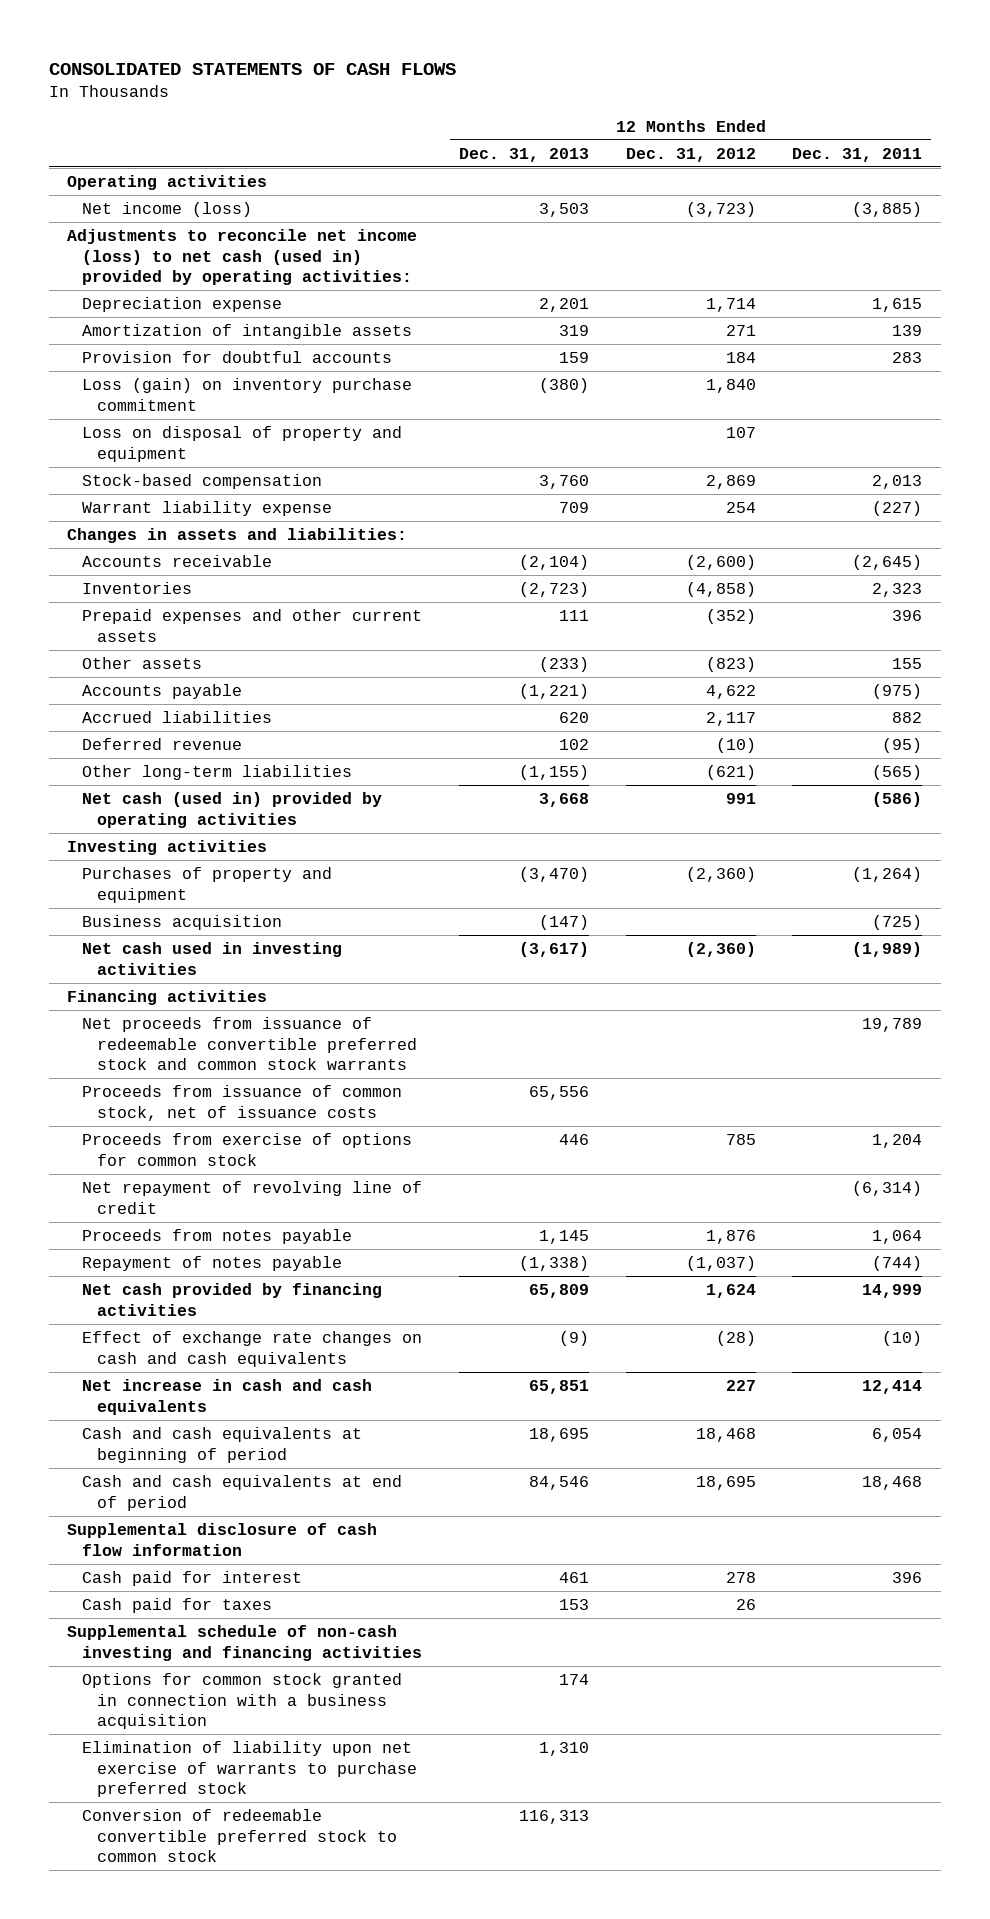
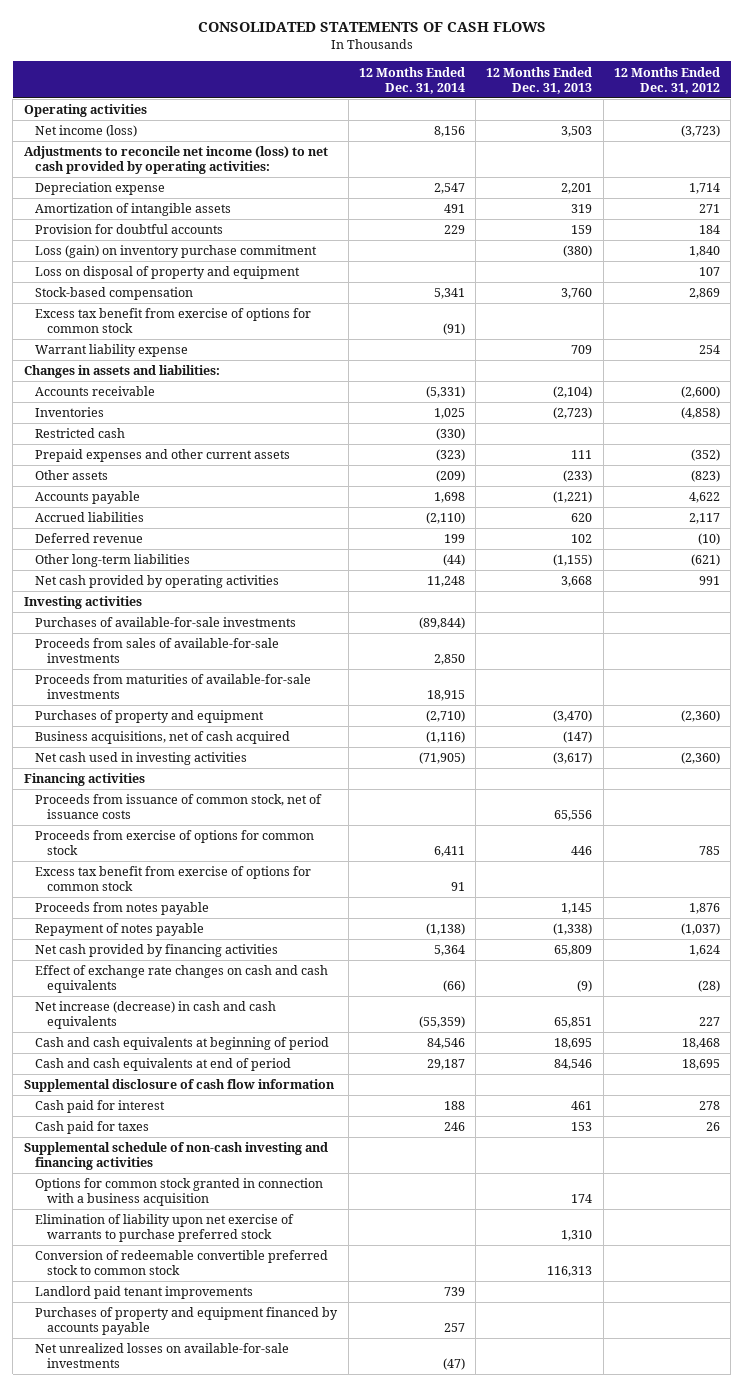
[792,147,923,162] Dec. 31, 2011 -> none
none -> [358,66,465,94] 12 Months Ended Dec. 31, 2014
[67,228,418,286] Adjustments to reconcile net income (loss) to net cash (used in) provided by operating activities: -> [23,146,328,175] Adjustments to reconcile net income (loss) to net cash provided by operating activities:
none -> [35,308,312,334] Excess tax benefit from exercise of options for common stock
none -> [35,428,126,439] Restricted cash
[82,791,383,828] Net cash (used in) provided by operating activities -> [35,575,280,589] Net cash provided by operating activities
none -> [35,617,297,628] Purchases of available-for-sale investments
none -> [35,638,280,664] Proceeds from sales of available-for-sale investments
none -> [35,674,312,700] Proceeds from maturities of available-for-sale investments
[82,914,283,930] Business acquisition -> [35,731,291,745] Business acquisitions, net of cash acquired
[82,1016,417,1071] Net proceeds from issuance of redeemable convertible preferred stock and common stock warrants -> none
[82,1180,423,1214] Net repayment of revolving line of credit -> none
none -> [35,866,312,892] Excess tax benefit from exercise of options for common stock
[82,1378,373,1415] Net increase in cash and cash equivalents -> [35,1001,277,1030] Net increase (decrease) in cash and cash equivalents
none -> [35,1286,254,1300] Landlord paid tenant improvements
none -> [35,1307,339,1336] Purchases of property and equipment financed by accounts payable
none -> [35,1343,290,1369] Net unrealized losses on available-for-sale investments

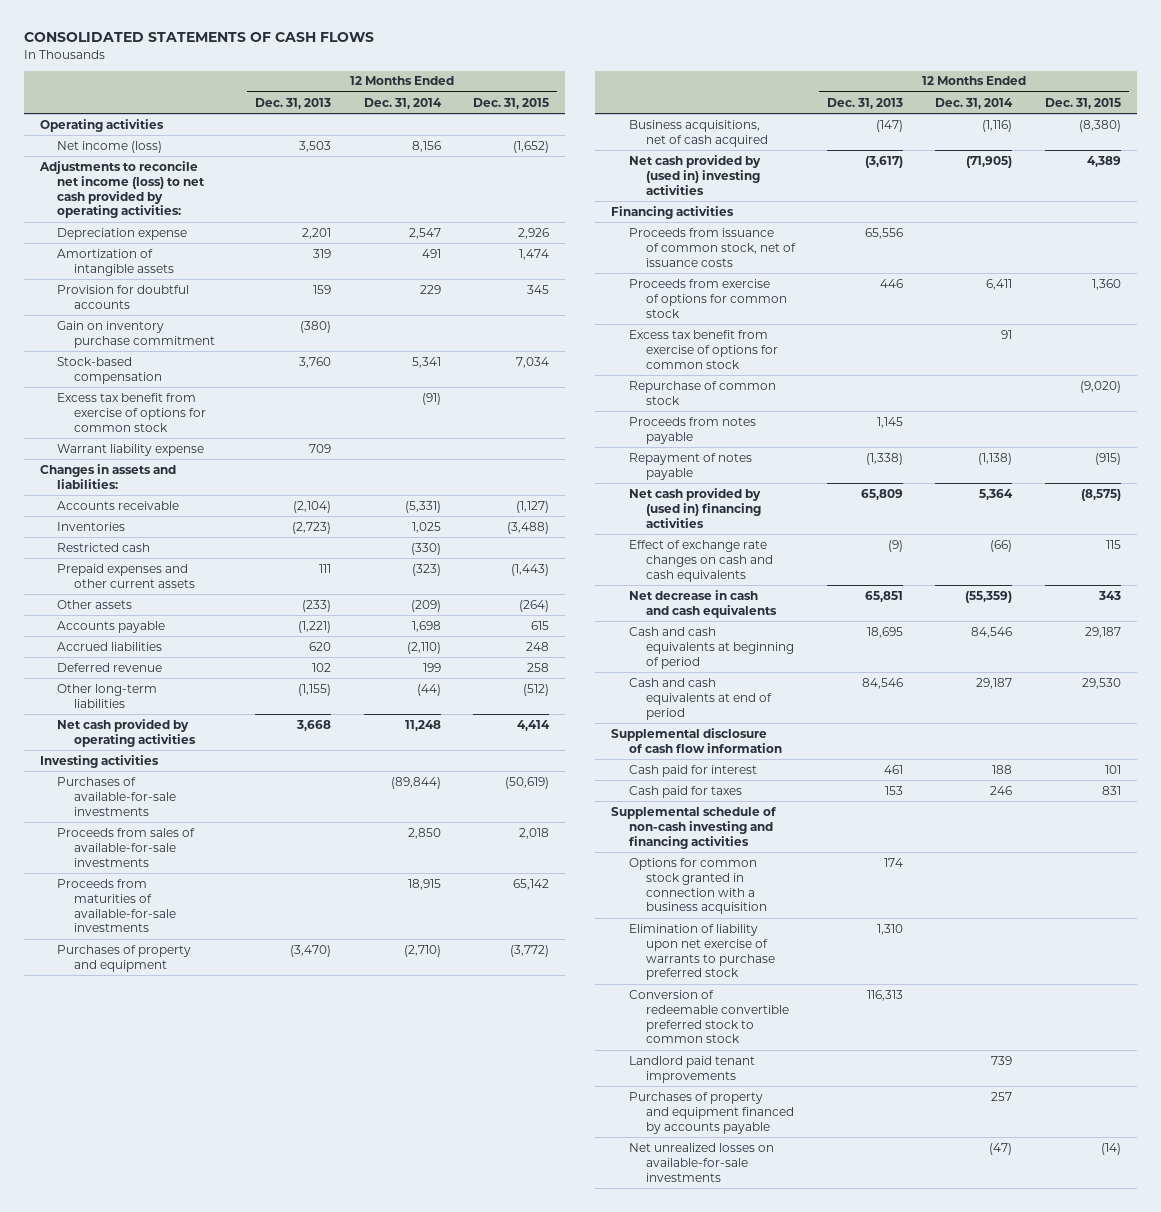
[613,66,720,94] 12 Months Ended Dec. 31, 2012 -> none
none -> [473,97,550,109] Dec. 31, 2015
[35,266,301,280] Loss on disposal of property and equipment -> none
[35,245,318,259] Loss (gain) on inventory purchase commitment -> [57,320,216,348] Gain on inventory purchase commitment
[35,752,248,766] Net cash used in investing activities -> [628,154,761,195] Net cash provided by (used in) investing activities
none -> [628,380,776,405] Repurchase of common stock
[35,944,279,958] Net cash provided by financing activities -> [628,487,761,528] Net cash provided by (used in) financing activities
[35,1001,277,1030] Net increase (decrease) in cash and cash equivalents -> [628,589,777,618] Net decrease in cash and cash equivalents

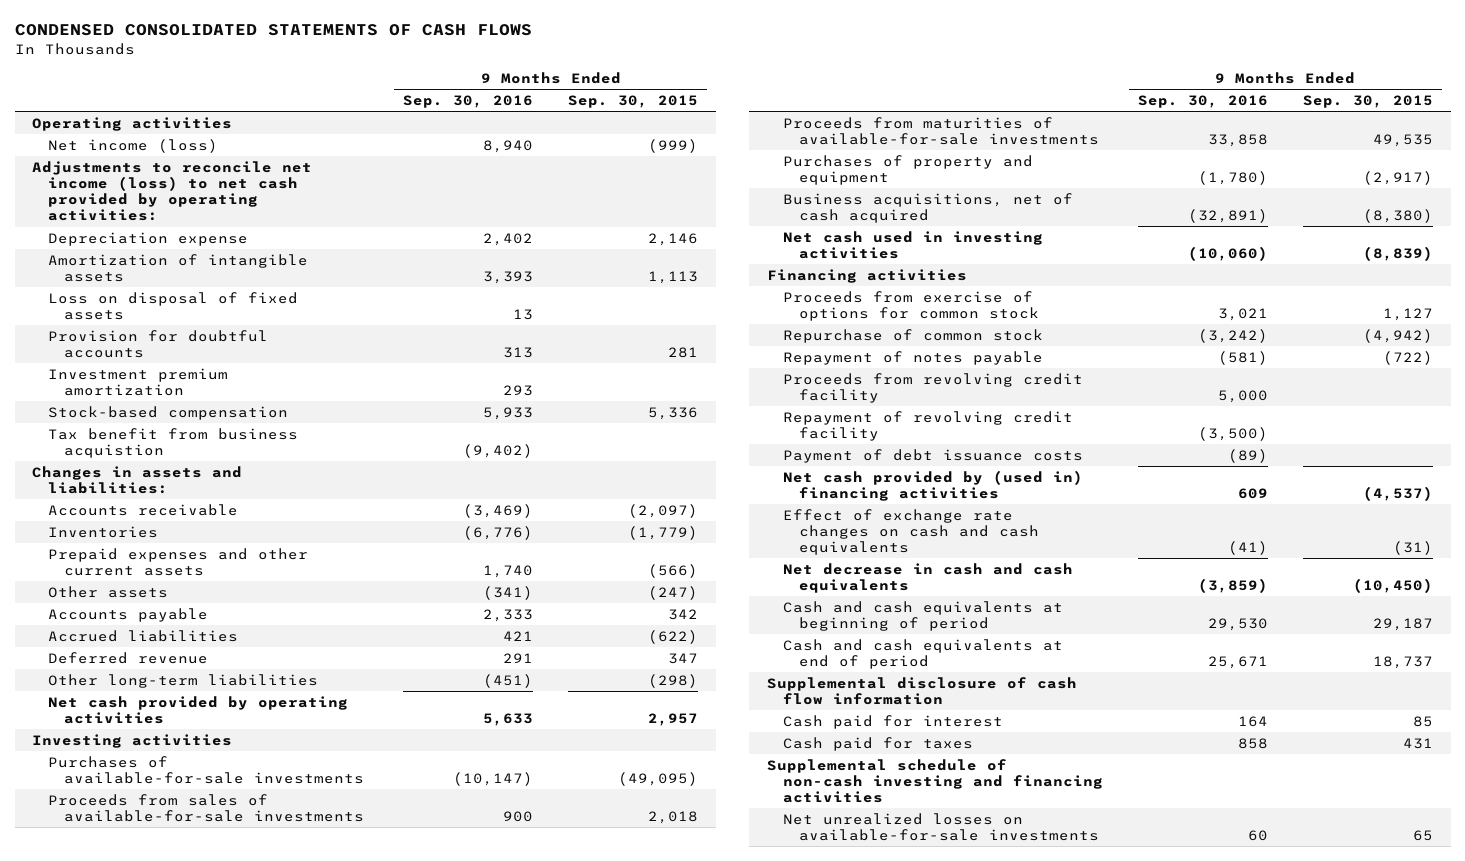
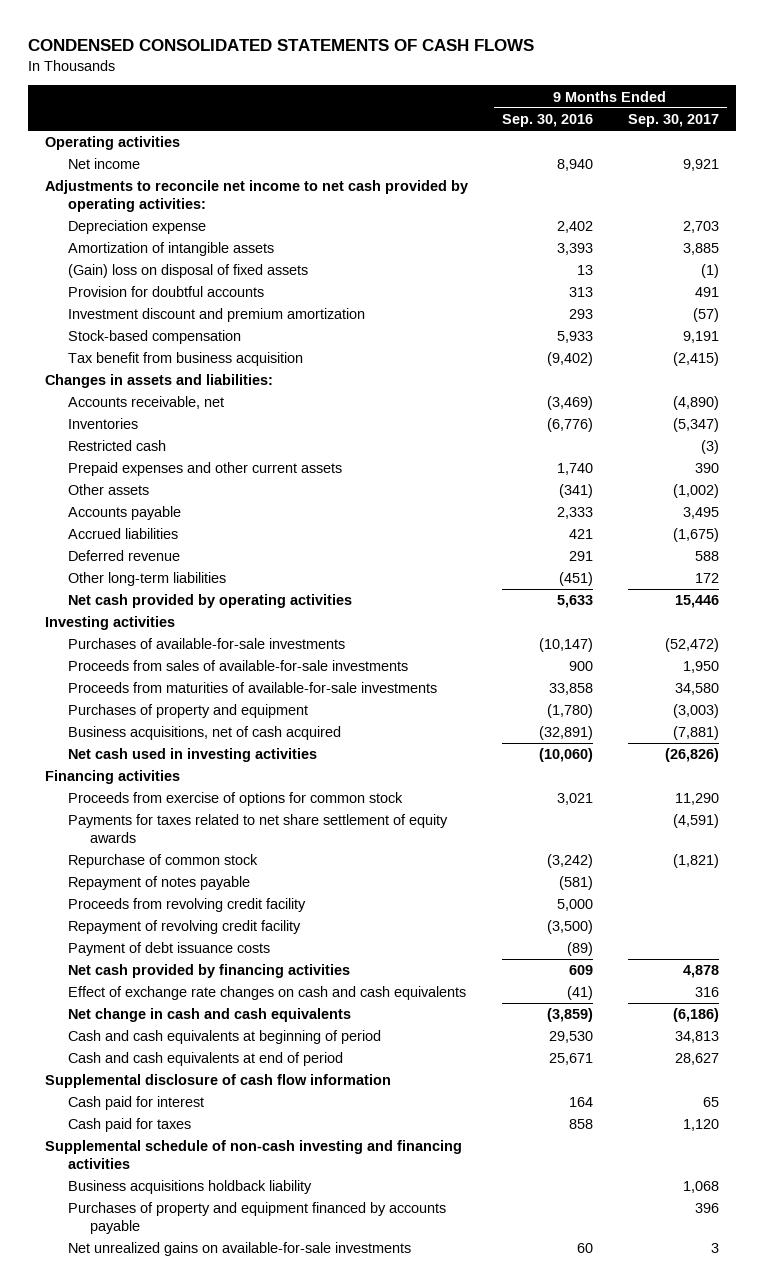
[568,94,699,108] Sep. 30, 2015 -> none
none -> [627,114,719,128] Sep. 30, 2017
[47,138,218,153] Net income (loss) -> [67,158,140,170] Net income
[32,160,313,222] Adjustments to reconcile net income (loss) to net cash provided by operating activities: -> [45,180,469,212] Adjustments to reconcile net income to net cash provided by operating activities:
[47,291,298,320] Loss on disposal of fixed assets -> [67,264,308,279] (Gain) loss on disposal of fixed assets
[47,367,228,396] Investment premium amortization -> [67,308,365,323] Investment discount and premium amortization
[47,427,298,458] Tax benefit from business acquistion -> [67,352,303,367] Tax benefit from business acquisition
[47,503,238,516] Accounts receivable -> [67,396,224,410] Accounts receivable, net
none -> [67,440,166,452] Restricted cash
none -> [67,814,448,843] Payments for taxes related to net share settlement of equity awards
[782,469,1083,501] Net cash provided by (used in) financing activities -> [67,964,350,979] Net cash provided by financing activities
[782,562,1073,593] Net decrease in cash and cash equivalents -> [67,1008,351,1023] Net change in cash and cash equivalents
none -> [67,1180,312,1195] Business acquisitions holdback liability
none -> [67,1202,446,1234] Purchases of property and equipment financed by accounts payable
[782,812,1099,841] Net unrealized losses on available-for-sale investments -> [67,1242,411,1257] Net unrealized gains on available-for-sale investments

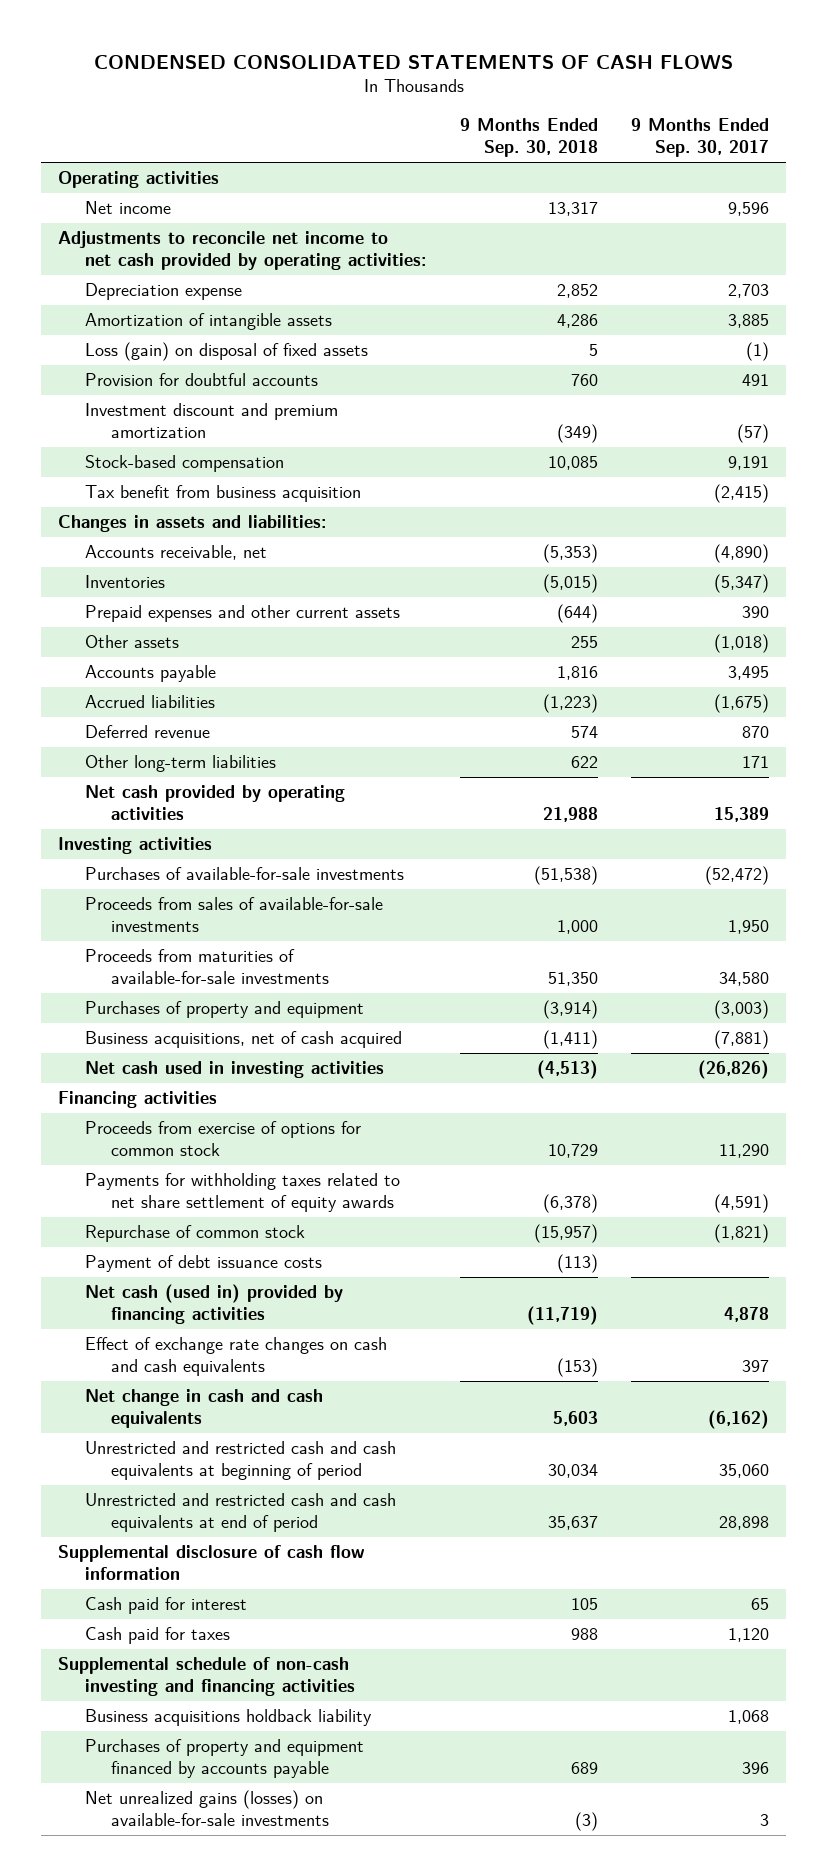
[502,114,594,128] Sep. 30, 2016 -> none
none -> [459,118,598,158] 9 Months Ended Sep. 30, 2018
[682,159,719,172] 9,921 -> [728,202,770,217] 9,596
[67,264,308,279] (Gain) loss on disposal of fixed assets -> [84,342,368,362] Loss (gain) on disposal of fixed assets
[67,440,166,452] Restricted cash -> none
[672,484,719,499] (1,002) -> [714,634,770,654] (1,018)
[694,551,719,562] 588 -> [742,726,770,739] 870
[694,573,719,584] 172 -> [742,756,770,769] 171
[674,595,719,609] 15,446 -> [714,807,770,823] 15,389
[67,814,448,843] Payments for taxes related to net share settlement of equity awards -> [84,1173,400,1213] Payments for withholding taxes related to net share settlement of equity awards
[67,876,250,891] Repayment of notes payable -> none
[67,898,306,913] Proceeds from revolving credit facility -> none
[67,920,301,935] Repayment of revolving credit facility -> none
[67,964,350,979] Net cash provided by financing activities -> [84,1284,343,1325] Net cash (used in) provided by financing activities
[694,987,719,998] 316 -> [742,1360,770,1373] 397
[672,1008,719,1023] (6,186) -> [708,1410,770,1430] (6,162)
[67,1030,381,1045] Cash and cash equivalents at beginning of period -> [84,1441,396,1481] Unrestricted and restricted cash and cash equivalents at beginning of period
[674,1031,719,1044] 34,813 -> [719,1464,770,1479] 35,060
[67,1052,343,1067] Cash and cash equivalents at end of period -> [84,1493,396,1533] Unrestricted and restricted cash and cash equivalents at end of period
[674,1053,719,1066] 28,627 -> [719,1516,770,1531] 28,898
[67,1242,411,1257] Net unrealized gains on available-for-sale investments -> [84,1790,330,1827] Net unrealized gains (losses) on available-for-sale investments

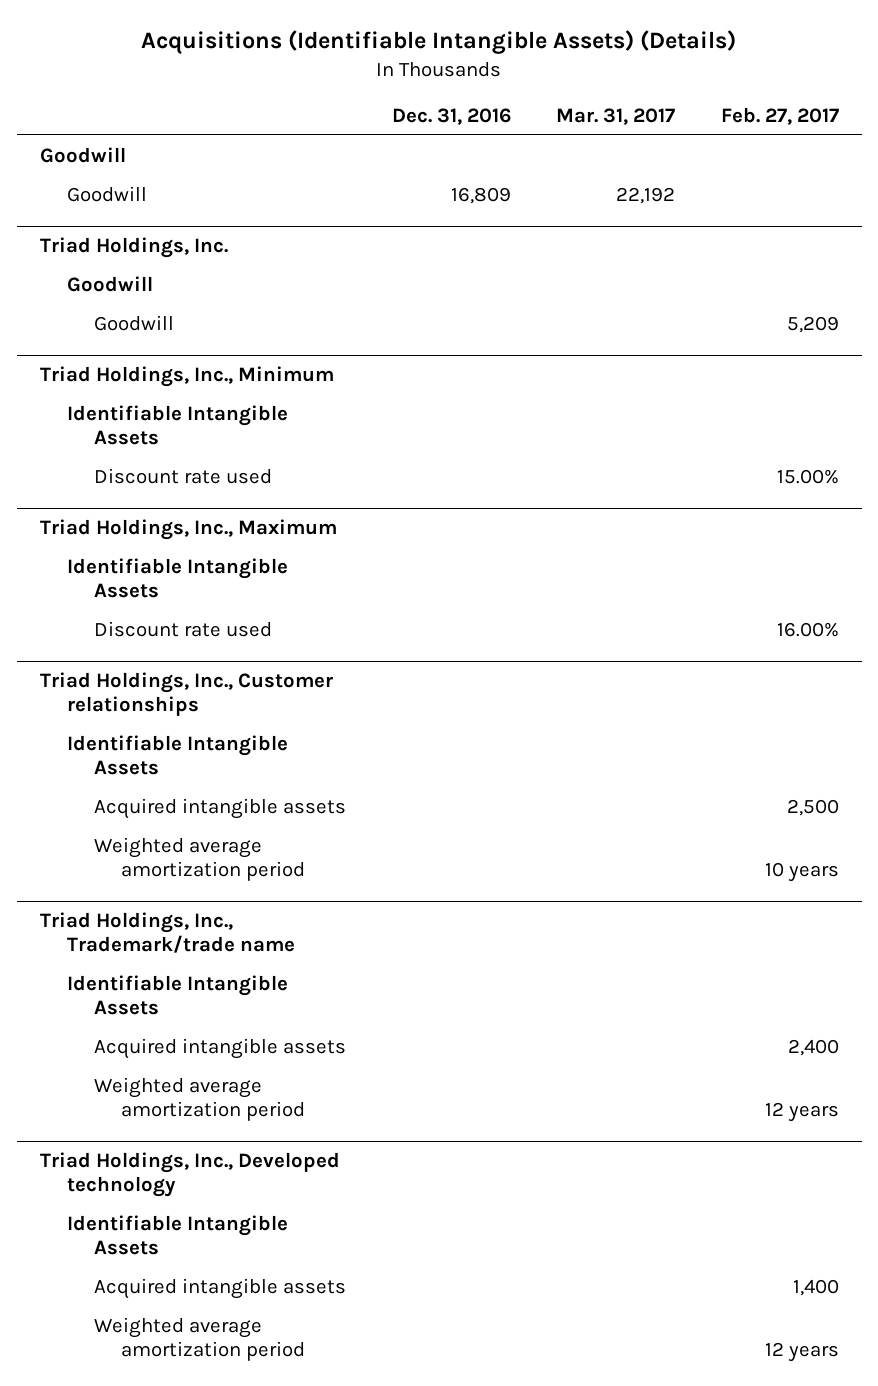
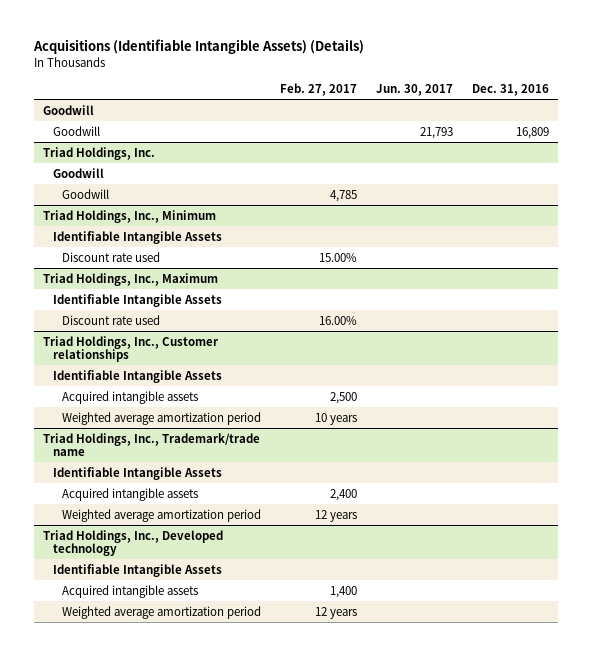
[556,107,676,125] Mar. 31, 2017 -> none
none -> [375,84,453,97] Jun. 30, 2017
[786,315,839,333] 5,209 -> [330,189,358,202] 4,785

